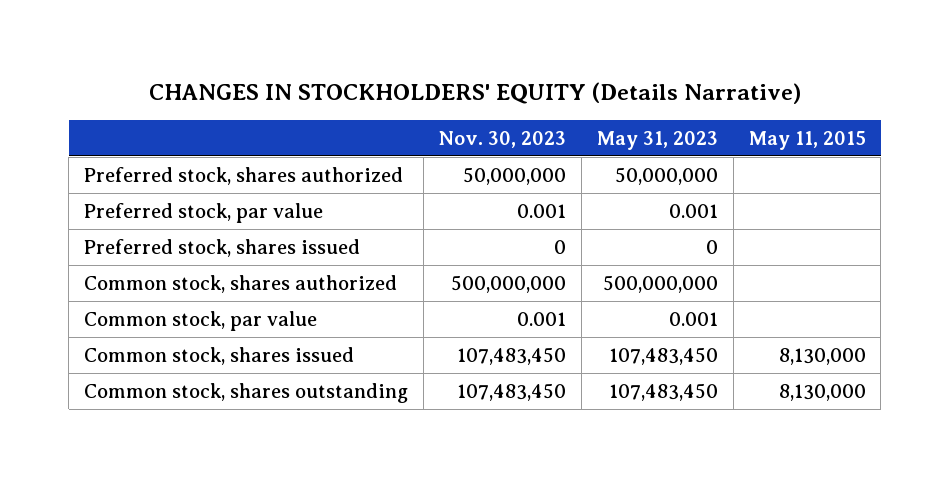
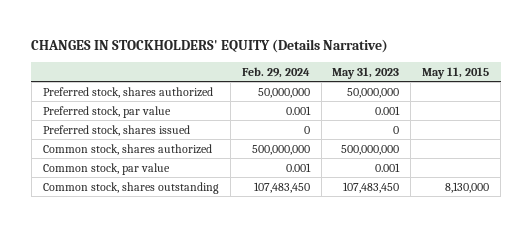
[438,130,566,148] Nov. 30, 2023 -> none
none -> [241,66,310,78] Feb. 29, 2024
[84,346,355,365] Common stock, shares issued -> none

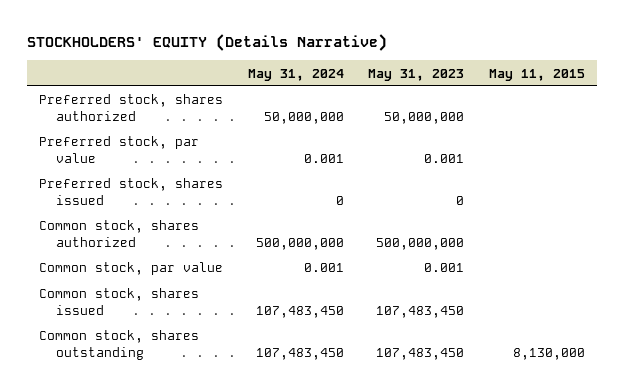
[31,38,389,53] CHANGES IN STOCKHOLDERS' EQUITY (Details Narrative) -> [26,34,387,52] STOCKHOLDERS' EQUITY (Details Narrative)
[241,66,310,78] Feb. 29, 2024 -> none
none -> [247,68,344,81] May 31, 2024
none -> [39,288,200,315] Common stock, shares issued

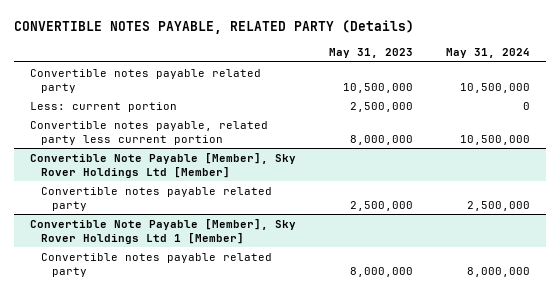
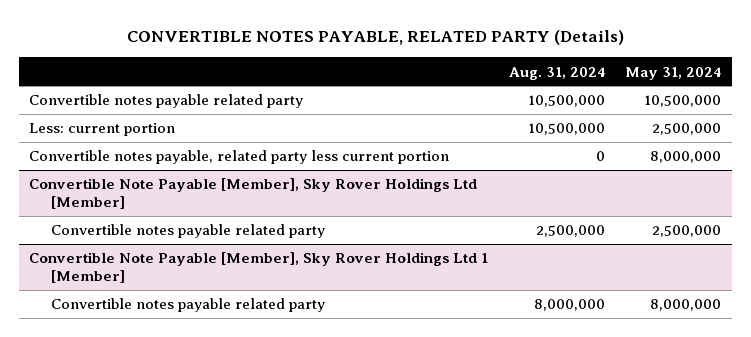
[328,47,413,58] May 31, 2023 -> none
none -> [508,66,605,80] Aug. 31, 2024
[522,101,530,110] 0 -> [652,123,722,136] 2,500,000
[459,134,530,145] 10,500,000 -> [650,151,722,164] 8,000,000

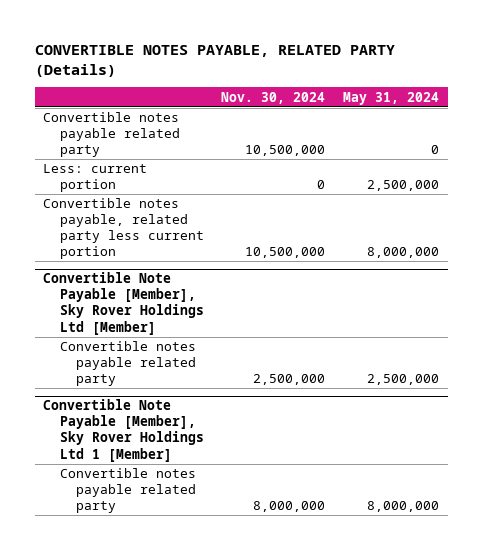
[508,66,605,80] Aug. 31, 2024 -> none
none -> [221,91,326,104] Nov. 30, 2024
[644,95,722,108] 10,500,000 -> [430,145,439,155] 0

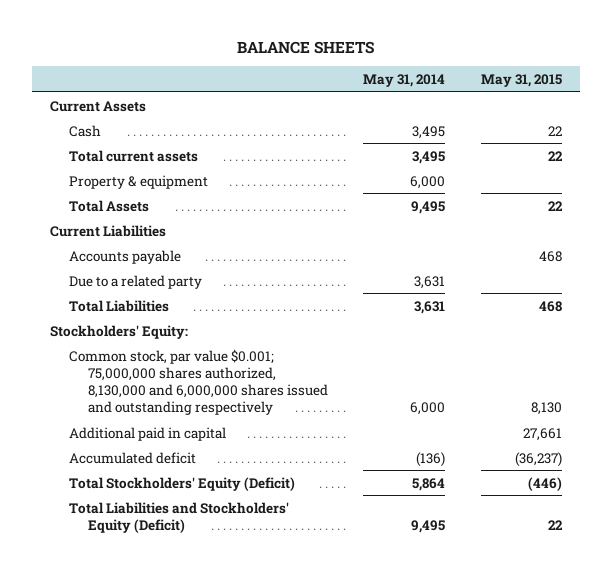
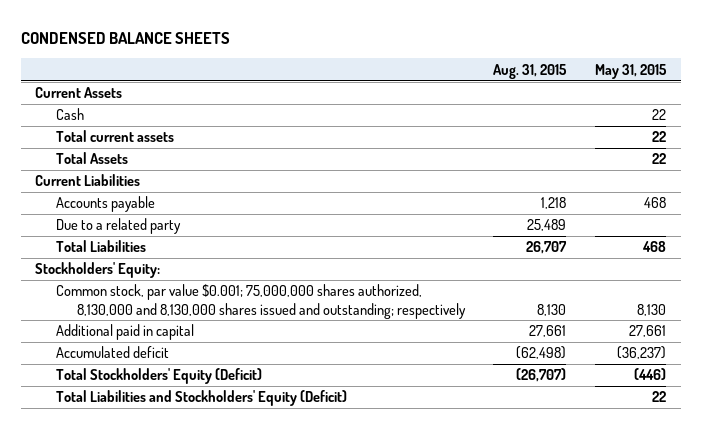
[236,40,374,54] BALANCE SHEETS -> [21,31,231,44] CONDENSED BALANCE SHEETS
[363,74,446,88] May 31, 2014 -> none
none -> [493,63,568,79] Aug. 31, 2015
[68,174,208,189] Property & equipment -> none
[68,348,329,416] Common stock, par value $0.001; 75,000,000 shares authorized, 8,130,000 and 6,000,000 shares issued and outstanding respectively -> [56,284,466,319] Common stock, par value $0.001; 75,000,000 shares authorized, 8,130,000 and 8,130,000 shares issued and outstanding; respectively

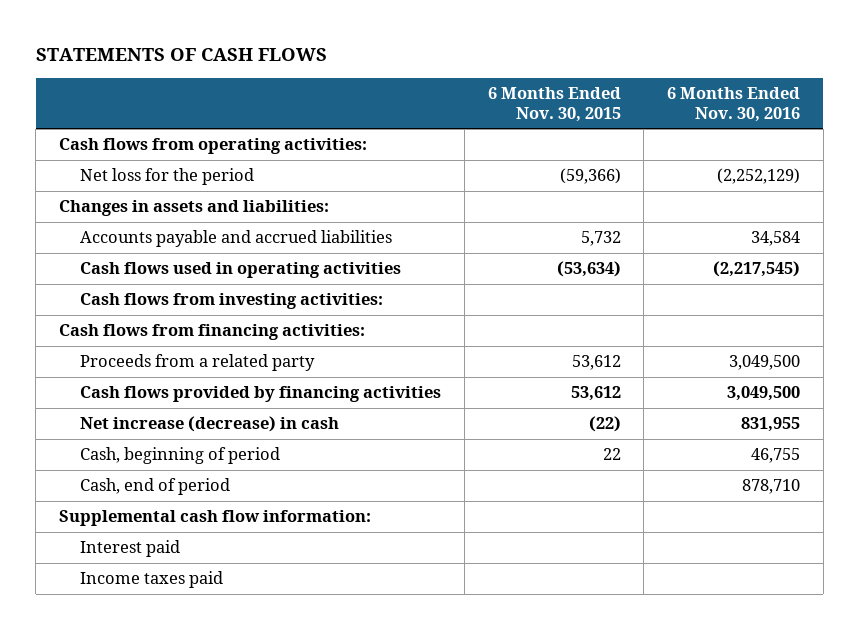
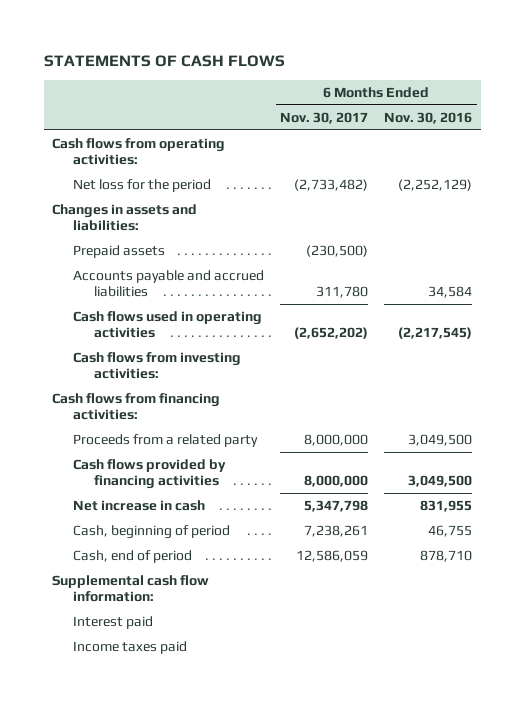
[487,86,621,122] 6 Months Ended Nov. 30, 2015 -> none
none -> [280,112,369,125] Nov. 30, 2017
none -> [73,245,166,259] Prepaid assets
[80,416,340,433] Net increase (decrease) in cash -> [73,500,206,512] Net increase in cash

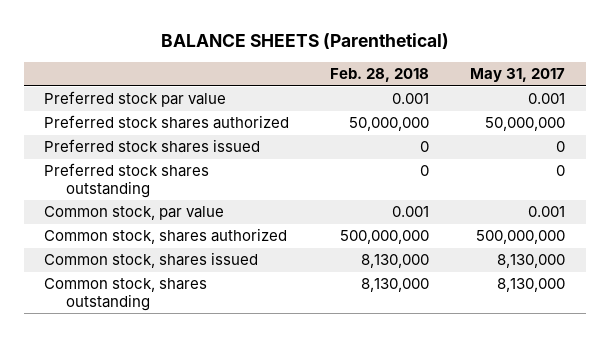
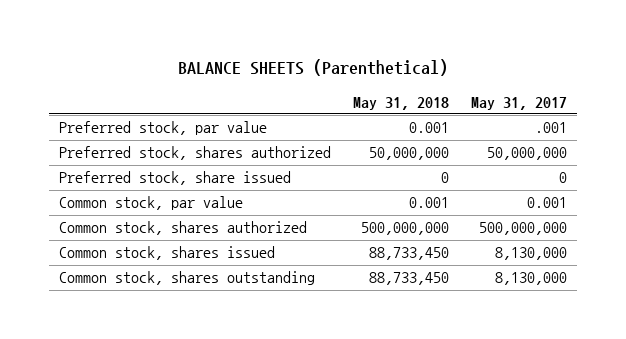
[330,68,430,83] Feb. 28, 2018 -> none
none -> [353,96,450,110] May 31, 2018
[44,163,210,198] Preferred stock shares outstanding -> none
[44,91,227,108] Preferred stock par value -> [59,121,268,136] Preferred stock, par value
[528,93,566,105] 0.001 -> [534,122,567,134] .001
[44,115,290,130] Preferred stock shares authorized -> [59,146,332,161] Preferred stock, shares authorized
[44,139,261,154] Preferred stock shares issued -> [59,171,292,186] Preferred stock, share issued

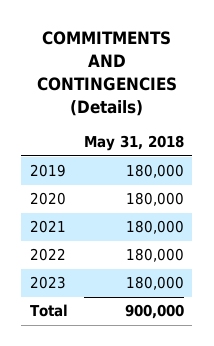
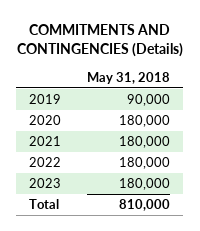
[126,164,185,179] 180,000 -> [127,93,171,106] 90,000
[125,304,185,320] 900,000 -> [119,198,171,211] 810,000

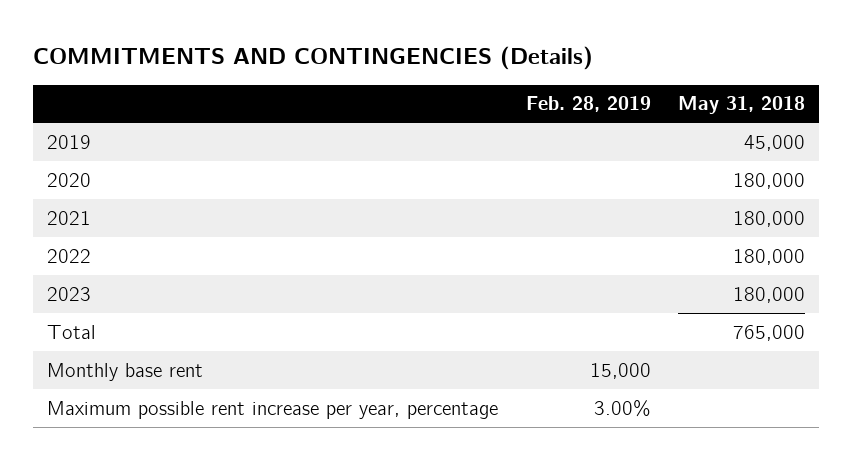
none -> [525,96,651,113] Feb. 28, 2019
[127,93,171,106] 90,000 -> [744,134,806,151] 45,000
[119,198,171,211] 810,000 -> [733,324,806,341] 765,000
none -> [46,362,203,381] Monthly base rent
none -> [46,400,498,419] Maximum possible rent increase per year, percentage

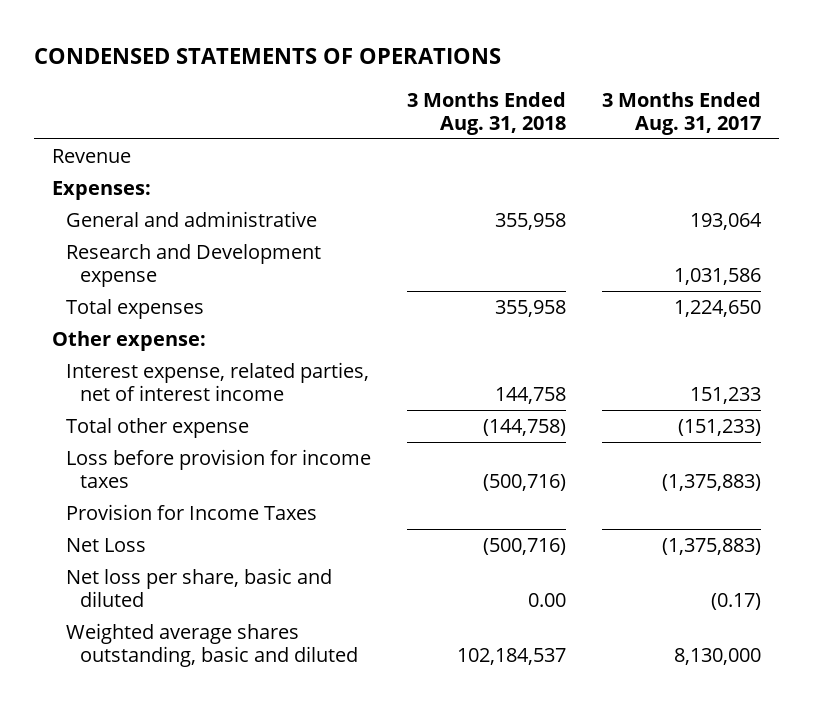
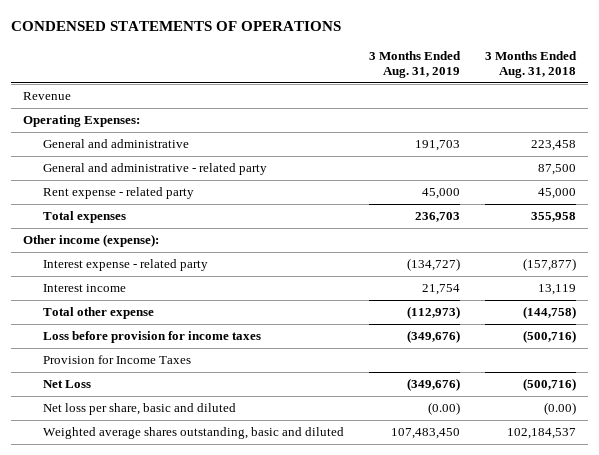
[602,91,762,135] 3 Months Ended Aug. 31, 2017 -> none
none -> [369,51,462,79] 3 Months Ended Aug. 31, 2019
[66,243,322,287] Research and Development expense -> none
[52,180,152,200] Expenses: -> [23,115,141,128] Operating Expenses:
[495,212,567,230] 355,958 -> [531,140,577,152] 223,458
none -> [43,163,268,176] General and administrative - related party
none -> [43,187,195,200] Rent expense - related party
[52,330,207,351] Other expense: -> [23,234,160,248] Other income (expense):
none -> [43,259,209,272] Interest expense - related party
[66,361,370,401] Interest expense, related parties, net of interest income -> [43,284,127,293] Interest income
[495,386,567,404] 144,758 -> [538,284,577,296] 13,119
[528,592,567,607] 0.00 -> [544,402,577,416] (0.00)

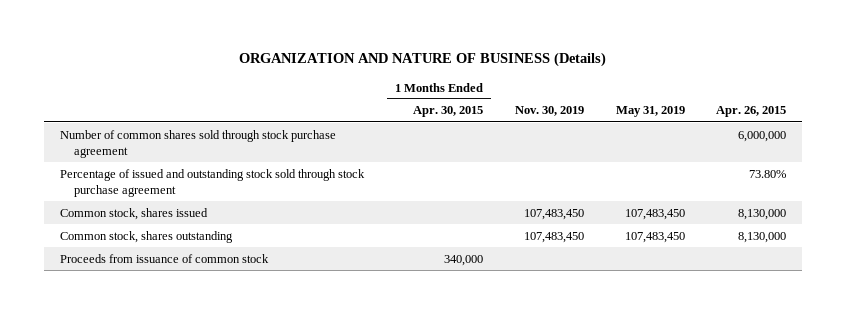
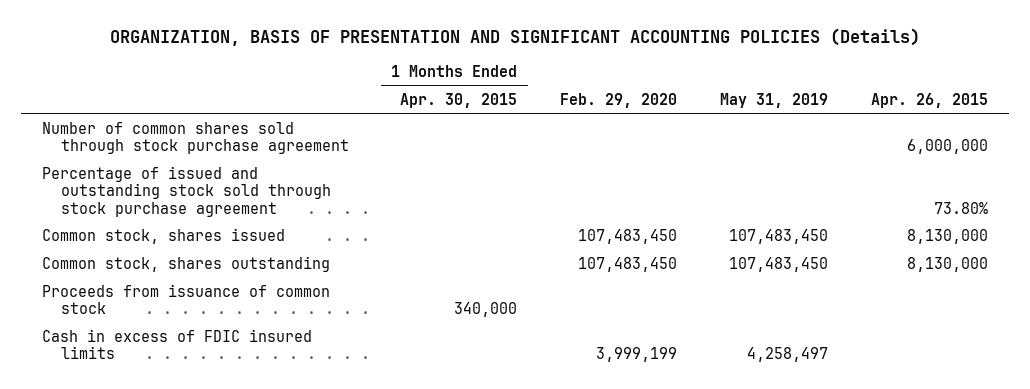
[238,52,606,68] ORGANIZATION AND NATURE OF BUSINESS (Details) -> [109,28,920,47] ORGANIZATION, BASIS OF PRESENTATION AND SIGNIFICANT ACCOUNTING POLICIES (Details)
[514,106,584,117] Nov. 30, 2019 -> none
none -> [560,92,678,108] Feb. 29, 2020
none -> [41,329,312,360] Cash in excess of FDIC insured limits

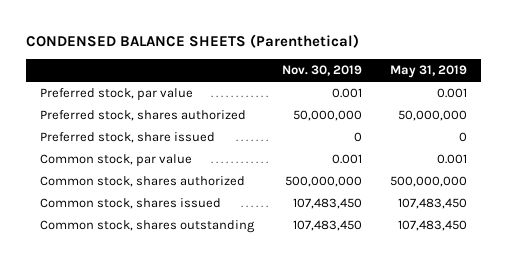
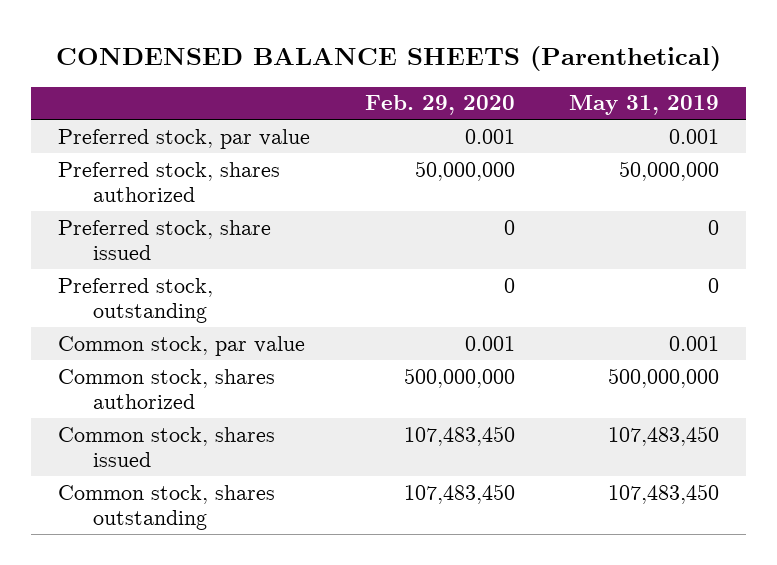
[282,65,363,77] Nov. 30, 2019 -> none
none -> [364,95,515,116] Feb. 29, 2020
none -> [58,277,214,324] Preferred stock, outstanding

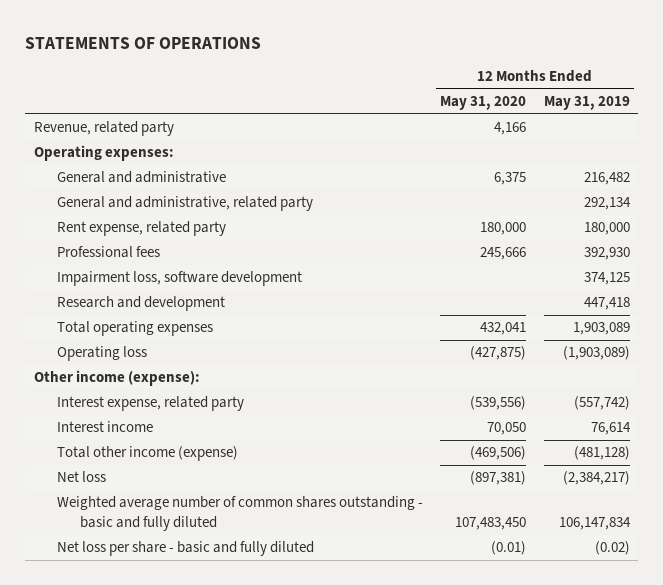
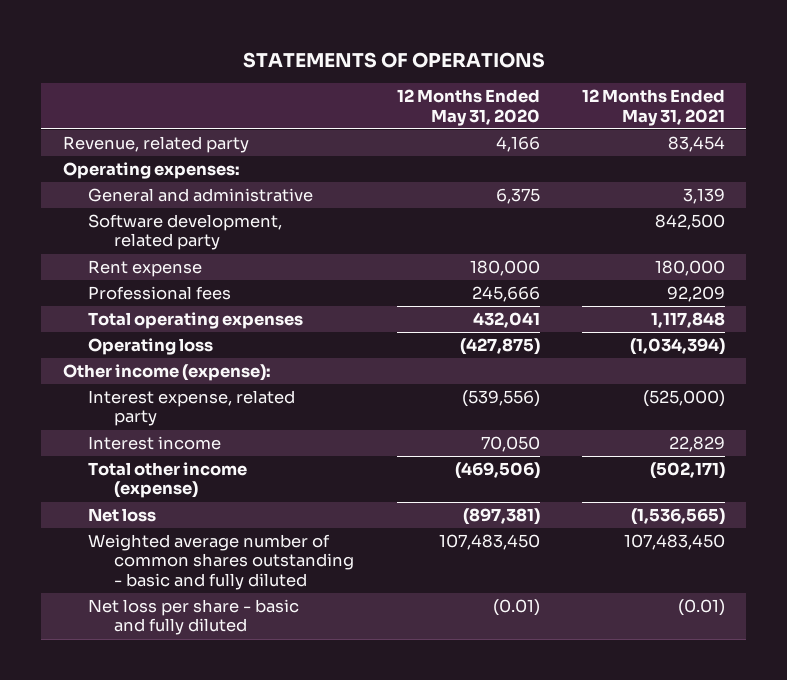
[543,96,630,111] May 31, 2019 -> none
none -> [581,89,725,126] 12 Months Ended May 31, 2021
[56,196,313,212] General and administrative, related party -> none
none -> [88,214,283,251] Software development, related party
[56,221,226,237] Rent expense, related party -> [88,260,203,278] Rent expense
[56,271,302,287] Impairment loss, software development -> none
[56,296,225,312] Research and development -> none

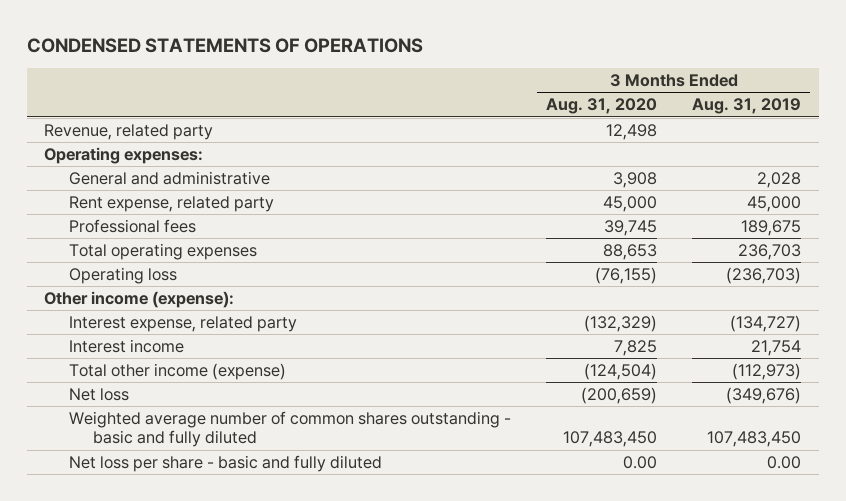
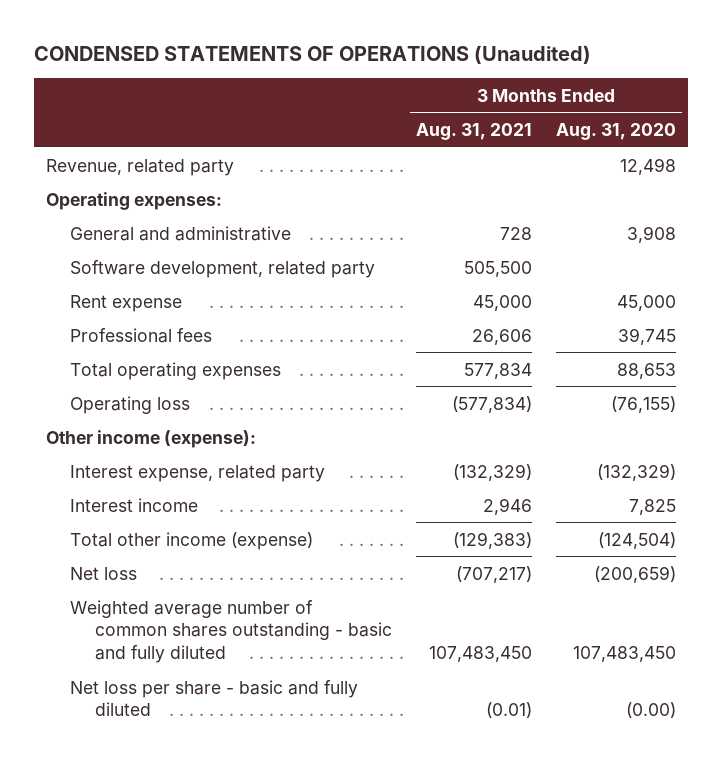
[26,37,423,53] CONDENSED STATEMENTS OF OPERATIONS -> [33,44,591,64] CONDENSED STATEMENTS OF OPERATIONS (Unaudited)
[692,98,802,115] Aug. 31, 2019 -> none
none -> [415,122,532,140] Aug. 31, 2021
none -> [70,259,376,278] Software development, related party
[68,195,274,212] Rent expense, related party -> [70,294,183,312] Rent expense
[623,455,658,469] 0.00 -> [626,702,677,719] (0.00)

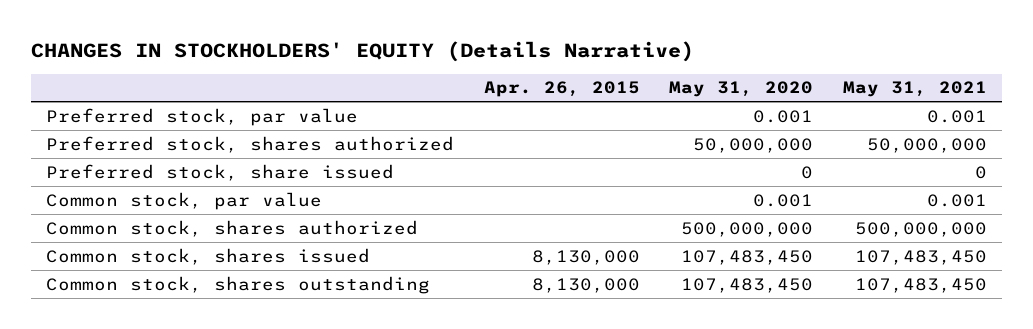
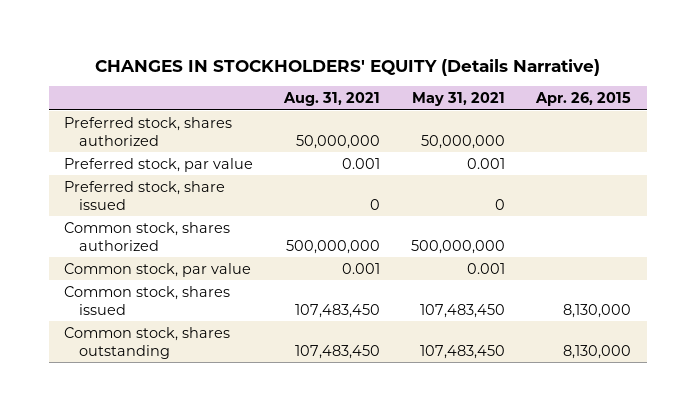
[669,81,814,98] May 31, 2020 -> none
none -> [283,92,381,107] Aug. 31, 2021
[46,107,359,126] Preferred stock, par value -> [64,157,254,172] Preferred stock, par value
[46,191,323,210] Common stock, par value -> [64,262,252,277] Common stock, par value

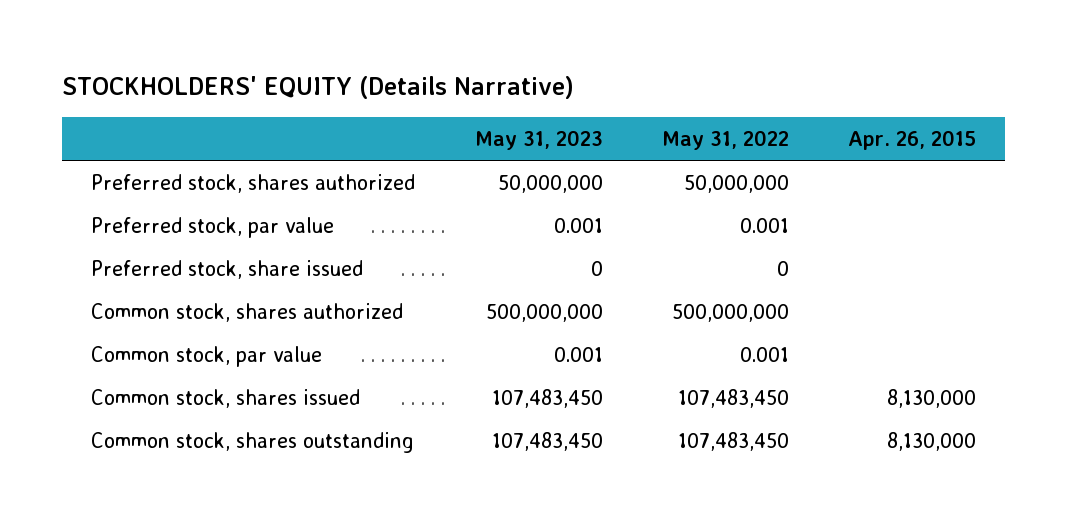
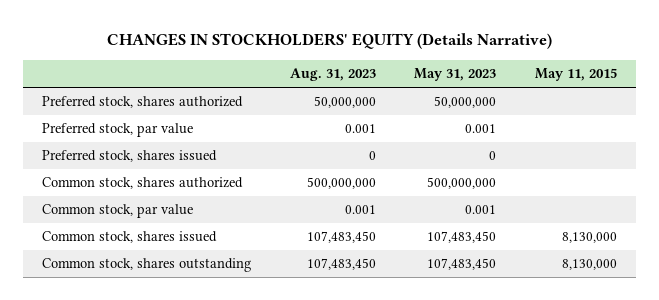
[61,76,574,100] STOCKHOLDERS' EQUITY (Details Narrative) -> [106,33,552,50] CHANGES IN STOCKHOLDERS' EQUITY (Details Narrative)
[661,129,789,150] May 31, 2022 -> none
[847,129,976,150] Apr. 26, 2015 -> none
none -> [289,68,376,82] Aug. 31, 2023
none -> [534,68,617,82] May 11, 2015
[91,259,364,279] Preferred stock, share issued -> [42,150,218,163] Preferred stock, shares issued

